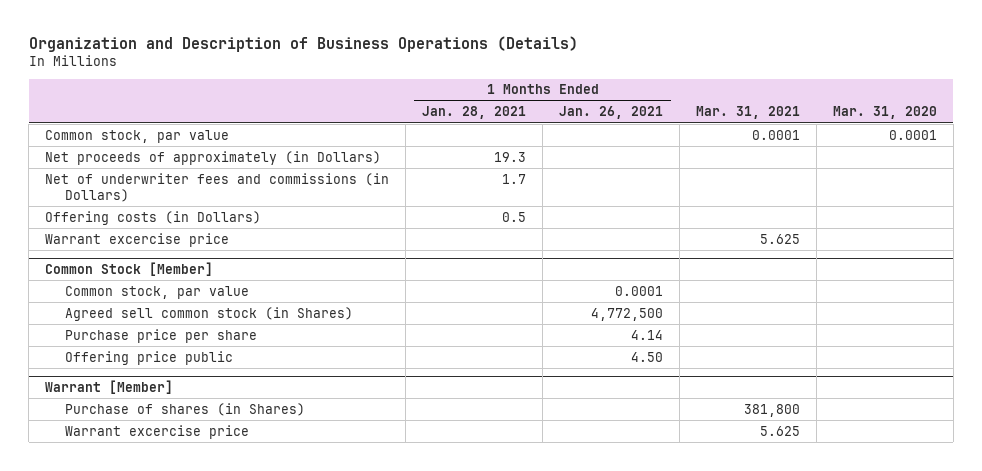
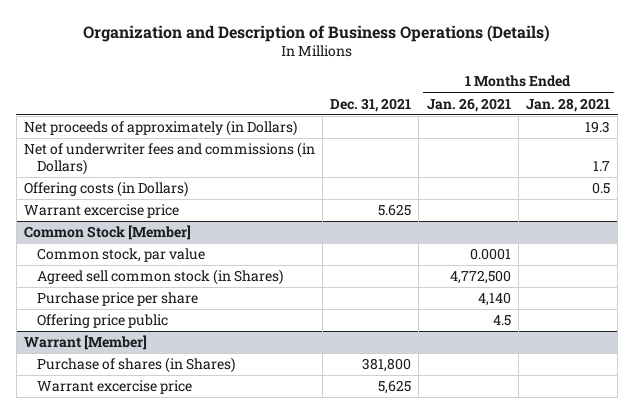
[696,106,801,120] Mar. 31, 2021 -> none
[833,106,938,120] Mar. 31, 2020 -> none
none -> [330,97,412,112] Dec. 31, 2021
[45,129,230,143] Common stock, par value -> none
[631,329,664,340] 4.14 -> [477,292,511,307] 4,140
[631,351,664,362] 4.50 -> [492,315,511,327] 4.5

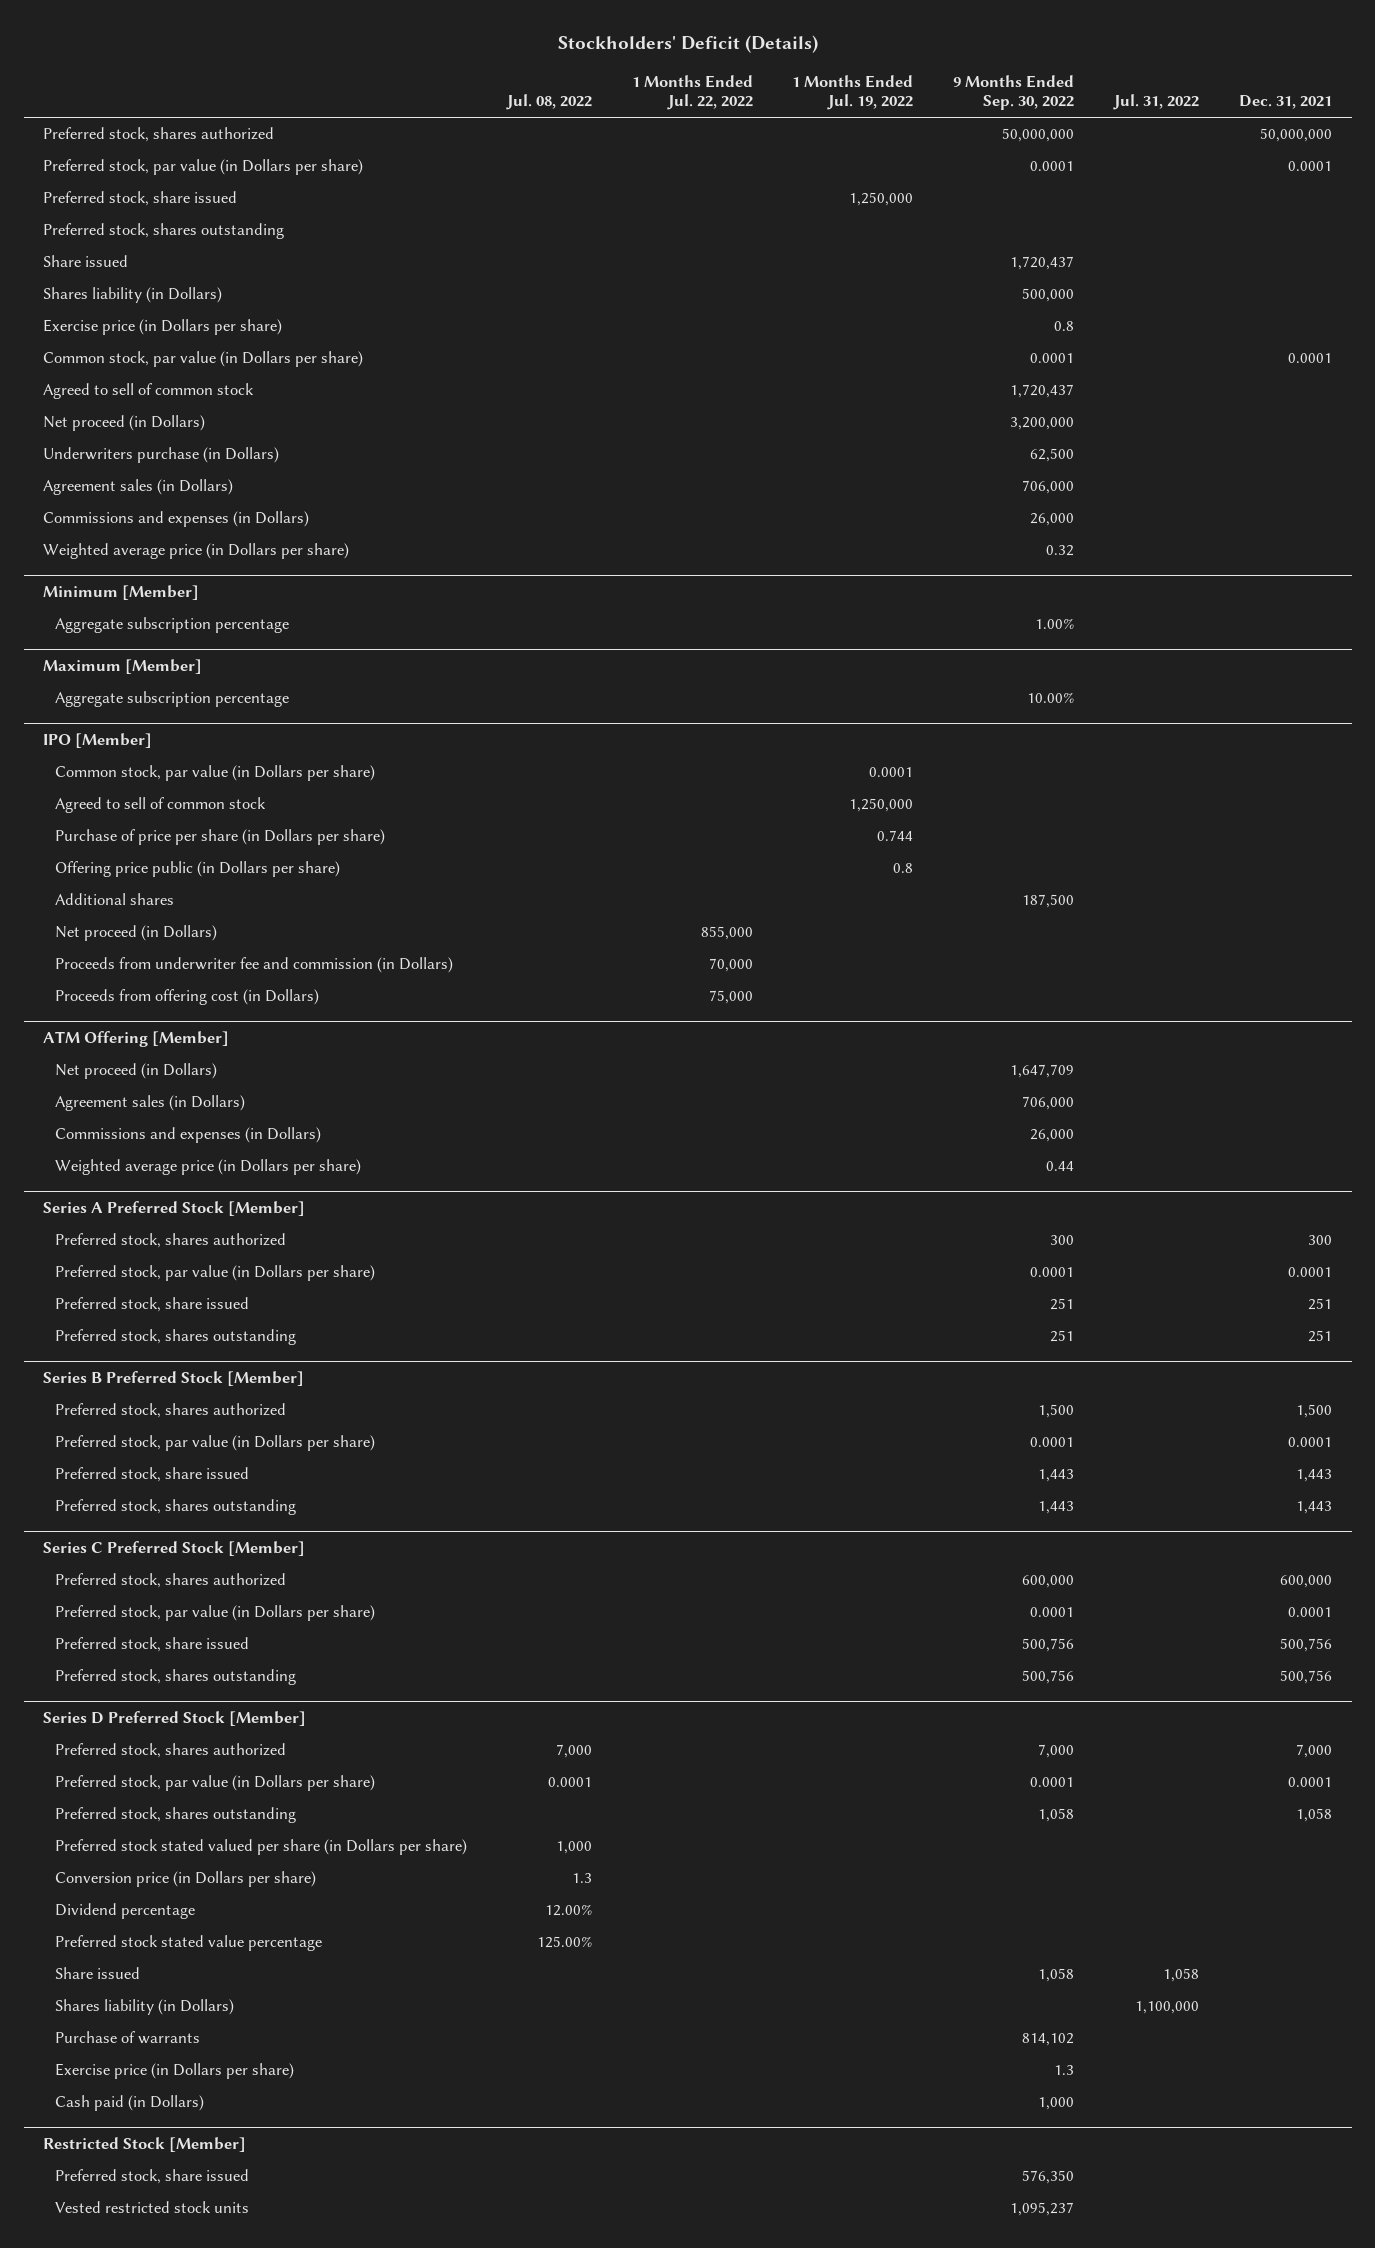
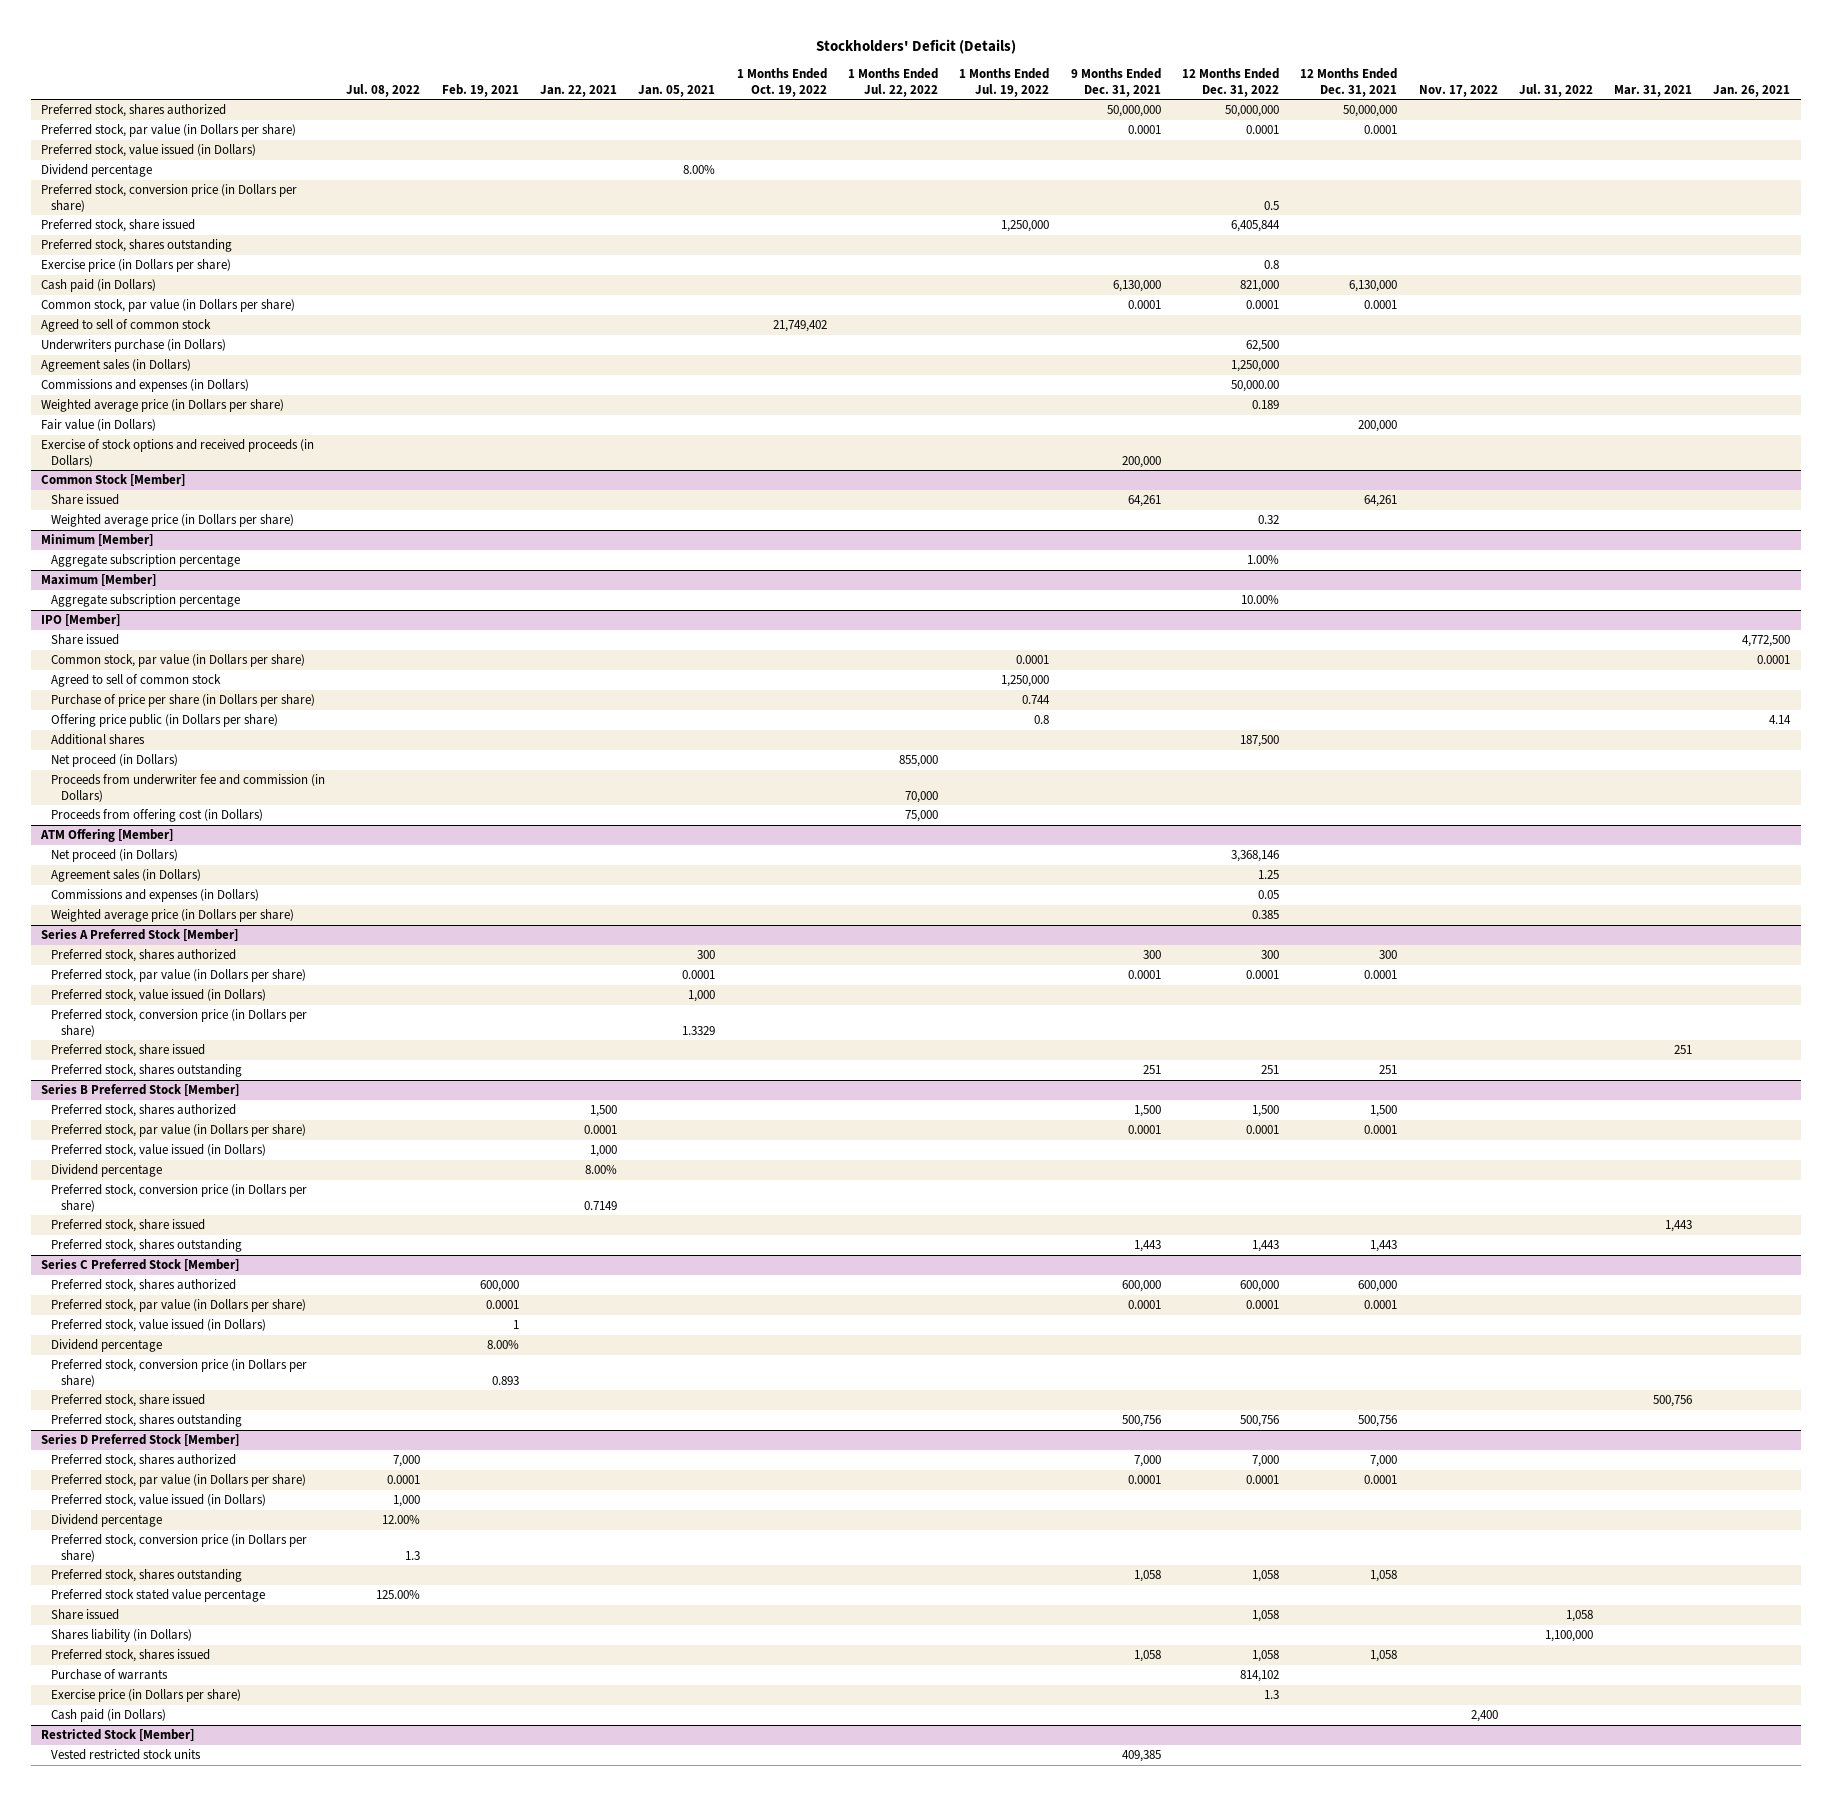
[953,74,1075,111] 9 Months Ended Sep. 30, 2022 -> none
[1238,95,1332,110] Dec. 31, 2021 -> none
none -> [441,83,519,97] Feb. 19, 2021
none -> [539,84,617,97] Jan. 22, 2021
none -> [638,84,716,97] Jan. 05, 2021
none -> [736,68,827,97] 1 Months Ended Oct. 19, 2022
none -> [1070,68,1161,97] 9 Months Ended Dec. 31, 2021
none -> [1181,68,1279,97] 12 Months Ended Dec. 31, 2022
none -> [1300,68,1398,97] 12 Months Ended Dec. 31, 2021
none -> [1418,84,1498,97] Nov. 17, 2022
none -> [1614,84,1693,97] Mar. 31, 2021
none -> [1713,84,1791,97] Jan. 26, 2021
none -> [41,144,257,158] Preferred stock, value issued (in Dollars)
none -> [41,164,153,178] Dividend percentage
none -> [41,184,298,212] Preferred stock, conversion price (in Dollars per share)
[43,255,129,268] Share issued -> none
[43,287,223,304] Shares liability (in Dollars) -> none
none -> [41,279,157,293] Cash paid (in Dollars)
[43,415,206,432] Net proceed (in Dollars) -> none
none -> [41,419,157,432] Fair value (in Dollars)
none -> [41,439,315,467] Exercise of stock options and received proceeds (in Dollars)
none -> [41,474,186,487] Common Stock [Member]
none -> [51,494,120,506] Share issued
none -> [51,514,295,528] Weighted average price (in Dollars per share)
none -> [51,634,120,646] Share issued
none -> [51,989,267,1003] Preferred stock, value issued (in Dollars)
none -> [51,1009,308,1037] Preferred stock, conversion price (in Dollars per share)
none -> [51,1144,267,1158] Preferred stock, value issued (in Dollars)
none -> [51,1164,163,1178] Dividend percentage
none -> [51,1184,308,1212] Preferred stock, conversion price (in Dollars per share)
none -> [51,1319,267,1333] Preferred stock, value issued (in Dollars)
none -> [51,1339,163,1353] Dividend percentage
none -> [51,1359,308,1387] Preferred stock, conversion price (in Dollars per share)
[55,1839,468,1856] Preferred stock stated valued per share (in Dollars per share) -> none
[55,1871,317,1888] Conversion price (in Dollars per share) -> none
none -> [51,1494,267,1508] Preferred stock, value issued (in Dollars)
none -> [51,1534,308,1562] Preferred stock, conversion price (in Dollars per share)
[55,1807,297,1824] Preferred stock, shares outstanding -> [51,1569,243,1583] Preferred stock, shares outstanding
none -> [51,1649,211,1663] Preferred stock, shares issued
[55,2169,250,2185] Preferred stock, share issued -> none

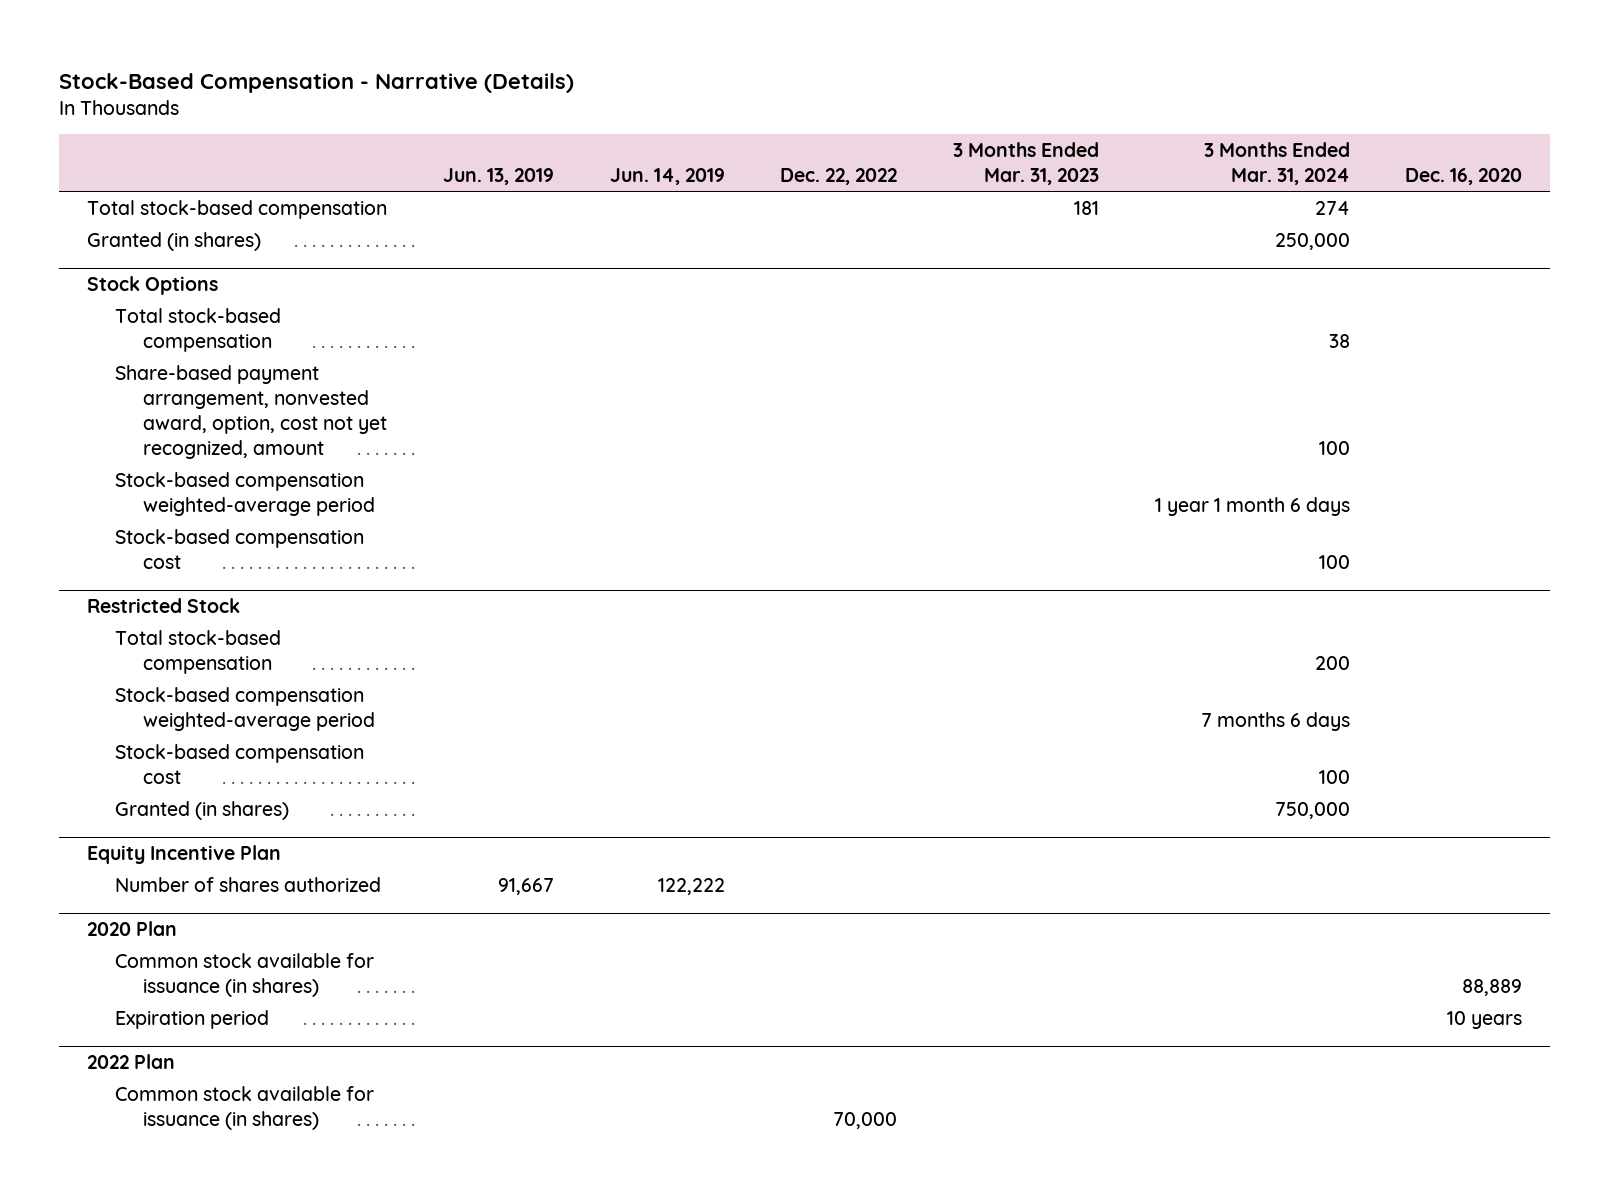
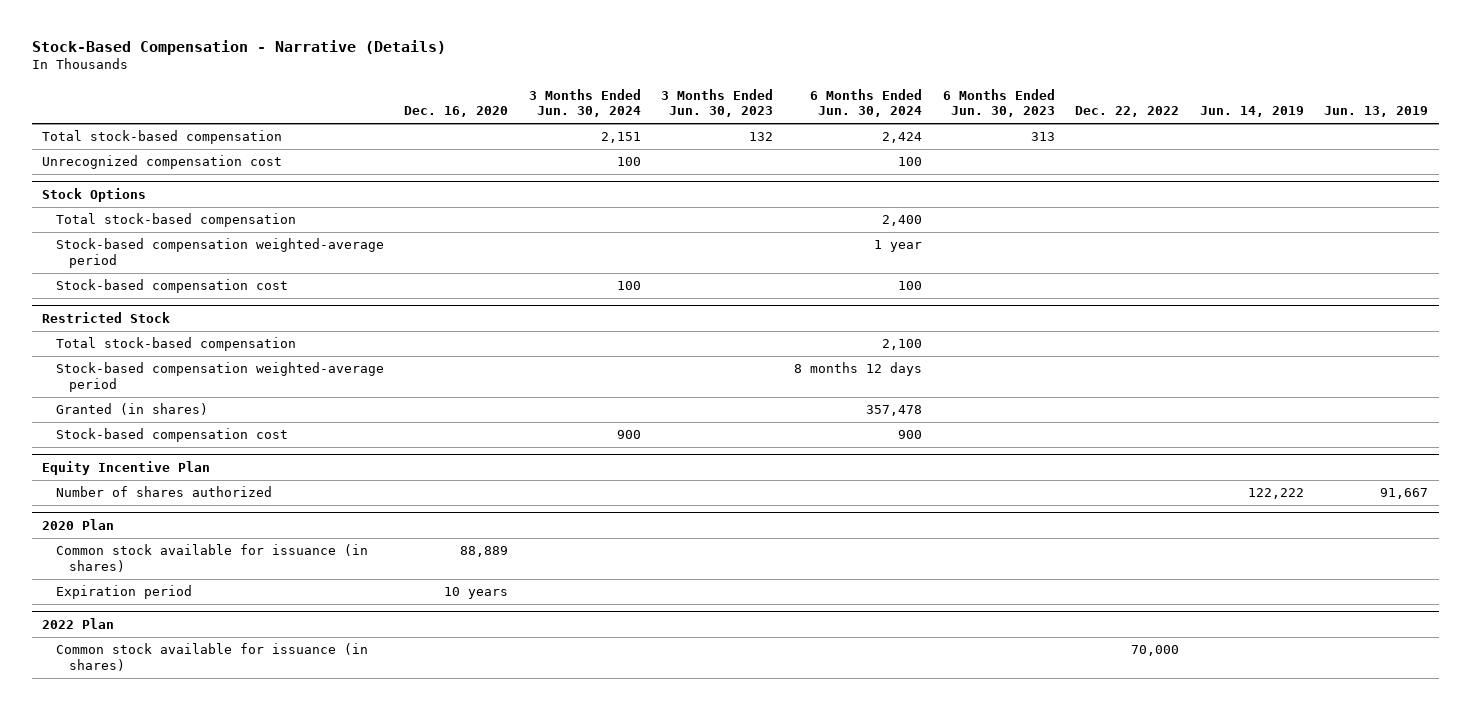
[952,142,1099,186] 3 Months Ended Mar. 31, 2023 -> none
[1203,142,1350,186] 3 Months Ended Mar. 31, 2024 -> none
none -> [528,88,641,118] 3 Months Ended Jun. 30, 2024
none -> [661,88,774,118] 3 Months Ended Jun. 30, 2023
none -> [809,88,922,118] 6 Months Ended Jun. 30, 2024
none -> [942,88,1055,118] 6 Months Ended Jun. 30, 2023
[87,231,262,251] Granted (in shares) -> none
none -> [42,155,283,170] Unrecognized compensation cost
[114,364,387,459] Share-based payment arrangement, nonvested award, option, cost not yet recognized, amount -> none
[114,743,364,784] Stock-based compensation cost -> [55,428,288,443] Stock-based compensation cost

